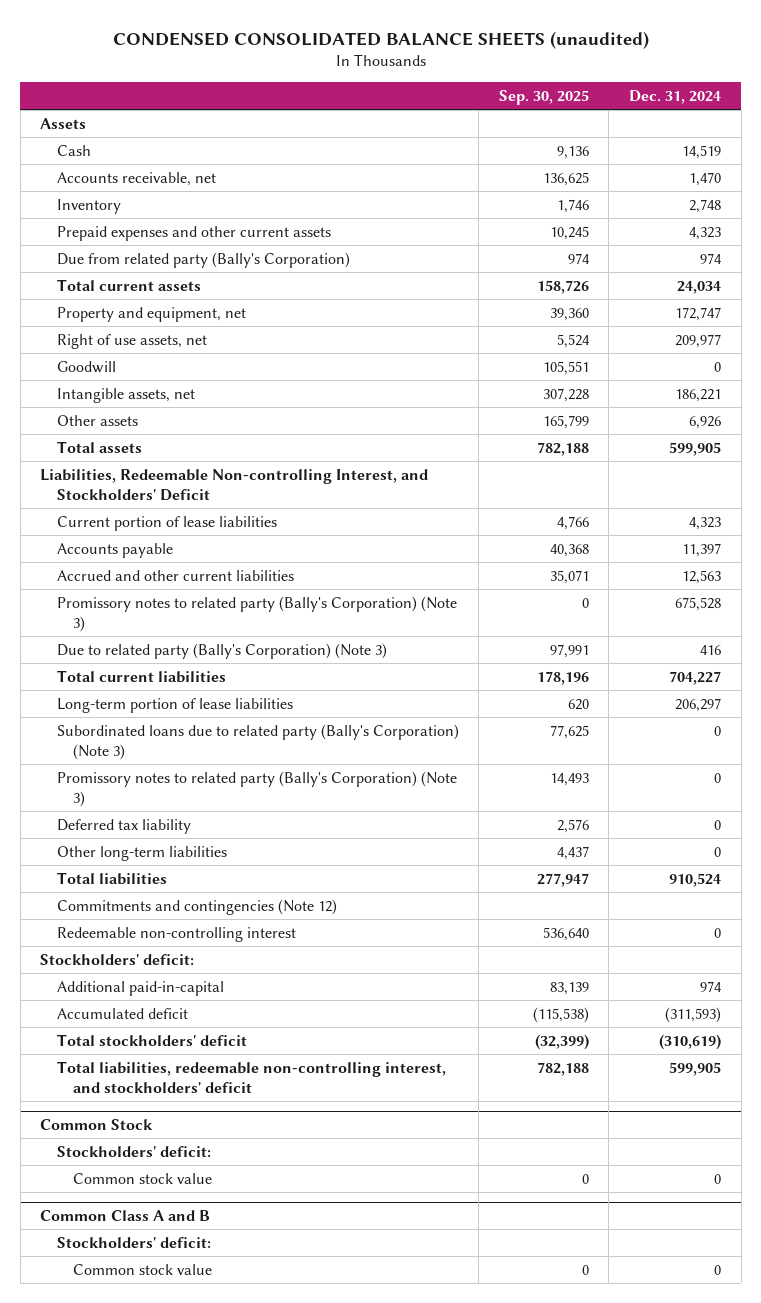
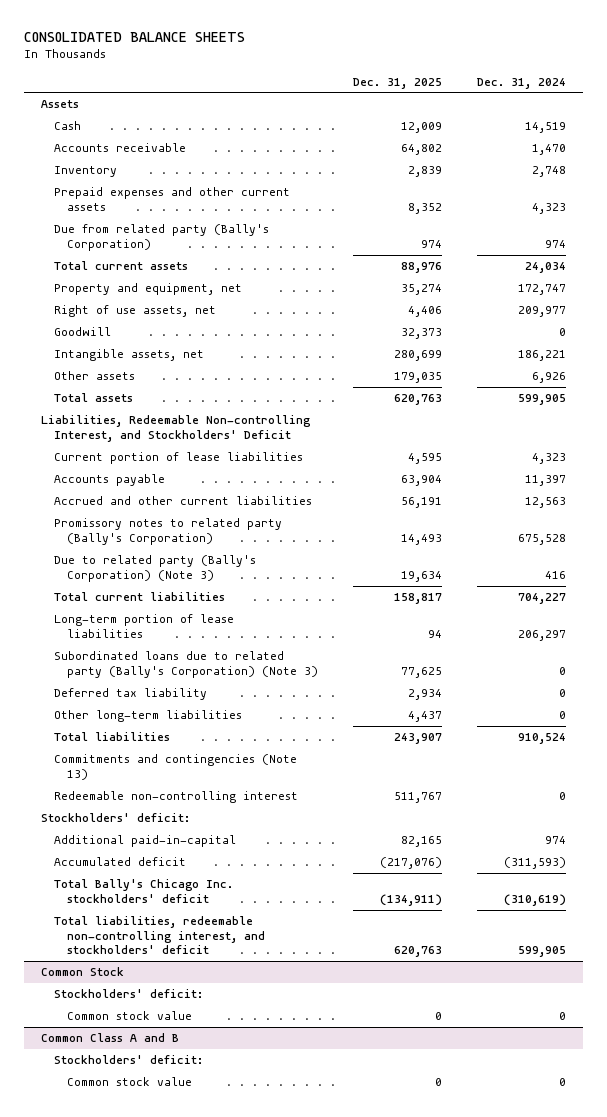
[112,30,649,49] CONDENSED CONSOLIDATED BALANCE SHEETS (unaudited) -> [23,32,245,43] CONSOLIDATED BALANCE SHEETS
[498,90,589,106] Sep. 30, 2025 -> none
none -> [353,77,443,89] Dec. 31, 2025
[56,171,216,186] Accounts receivable, net -> [54,143,187,153] Accounts receivable
[56,595,457,632] Promissory notes to related party (Bally's Corporation) (Note 3) -> [54,518,283,545] Promissory notes to related party (Bally's Corporation)
[56,770,457,807] Promissory notes to related party (Bally's Corporation) (Note 3) -> none
[56,898,337,915] Commitments and contingencies (Note 12) -> [54,754,298,780] Commitments and contingencies (Note 13)
[56,1033,247,1046] Total stockholders' deficit -> [54,879,234,903] Total Bally's Chicago Inc. stockholders' deficit

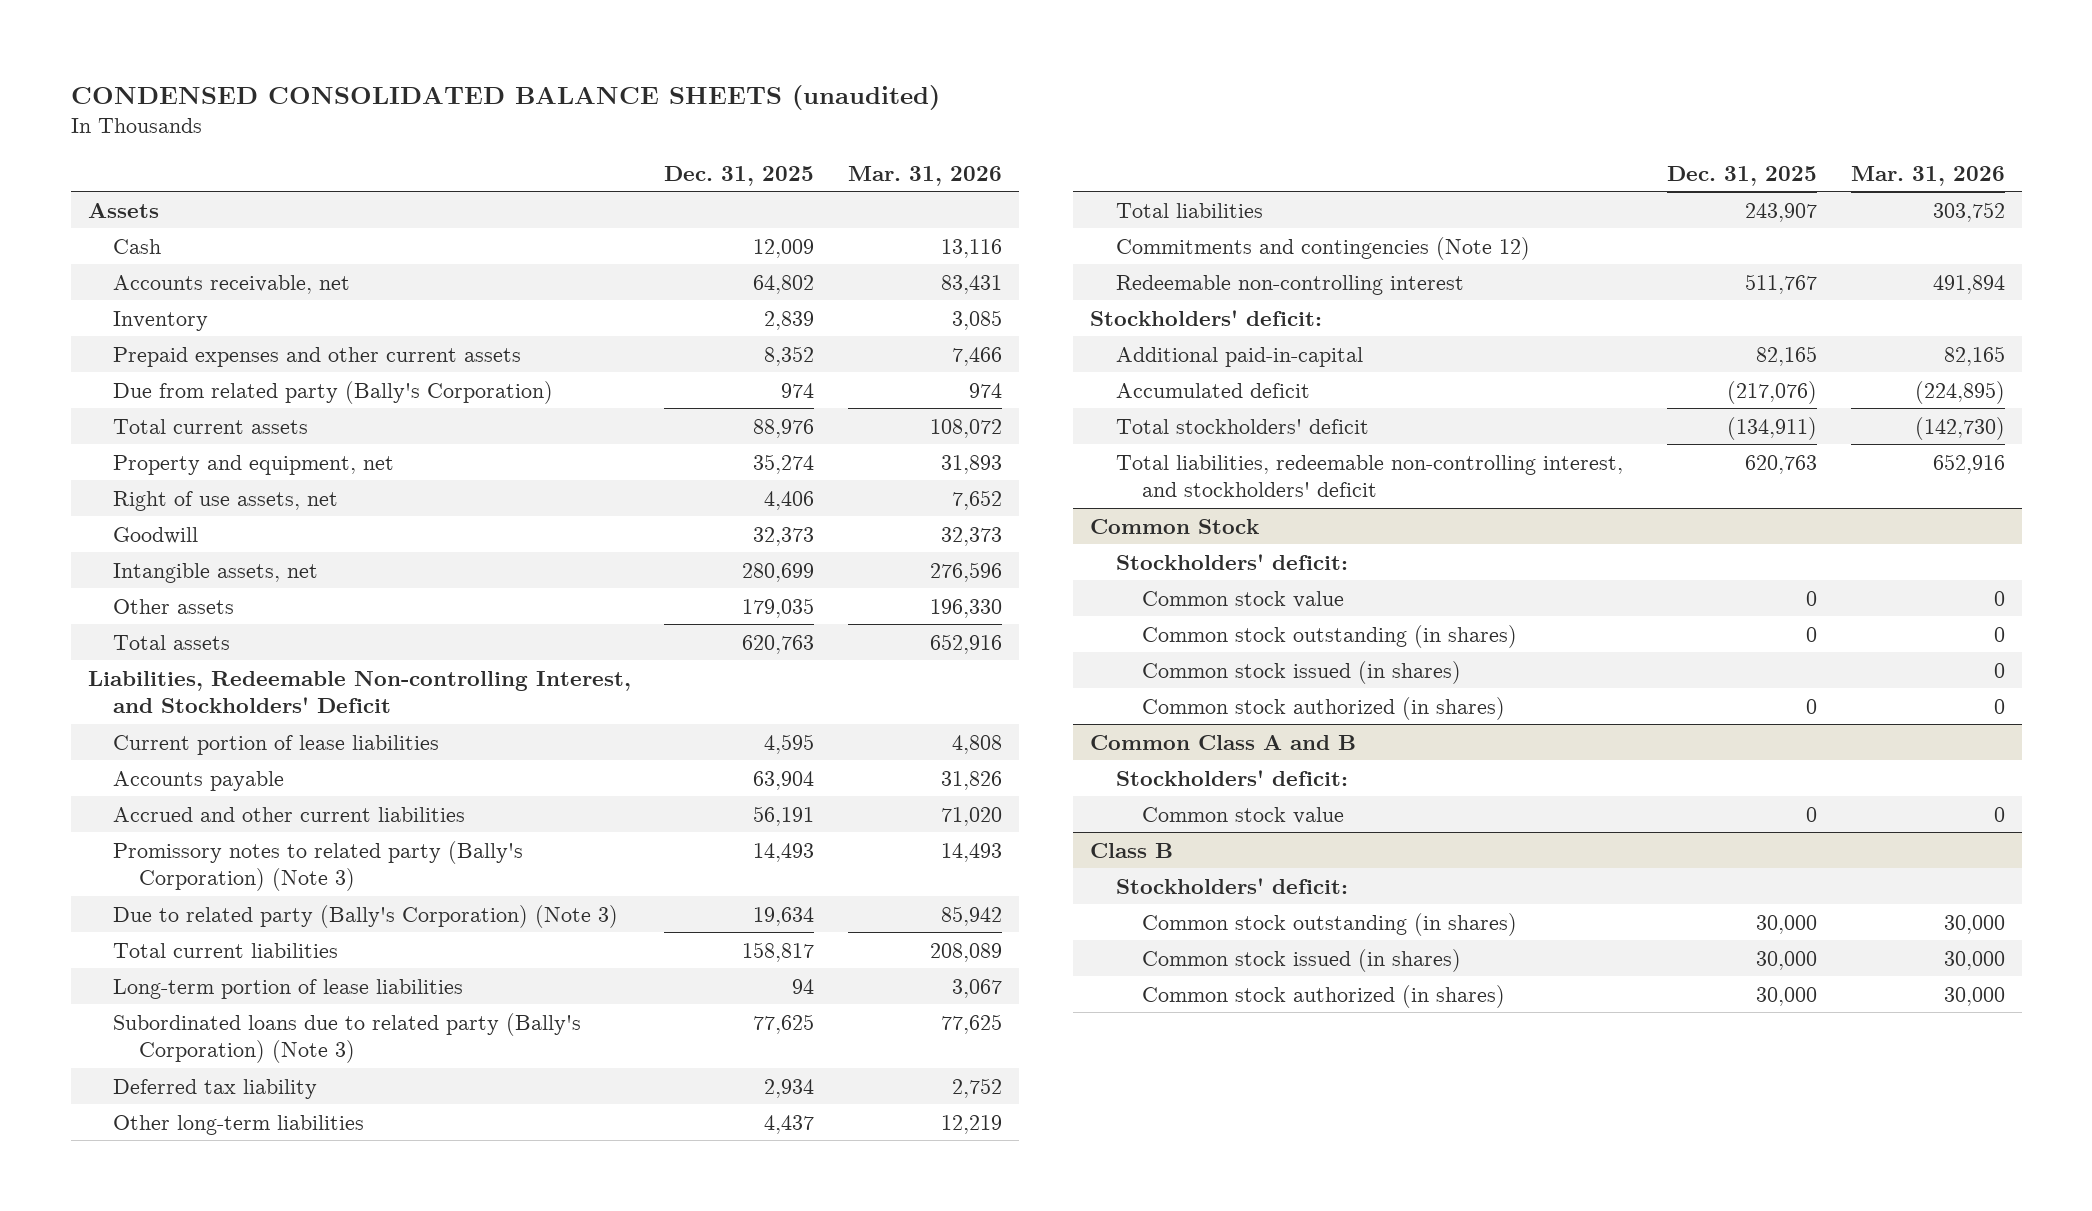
[23,32,245,43] CONSOLIDATED BALANCE SHEETS -> [70,85,940,111] CONDENSED CONSOLIDATED BALANCE SHEETS (unaudited)
[477,77,567,89] Dec. 31, 2024 -> none
none -> [848,165,1003,186] Mar. 31, 2026
[54,143,187,153] Accounts receivable -> [113,274,351,294] Accounts receivable, net
[54,518,283,545] Promissory notes to related party (Bally's Corporation) -> [113,840,524,891] Promissory notes to related party (Bally's Corporation) (Note 3)
[54,754,298,780] Commitments and contingencies (Note 13) -> [1115,236,1530,260] Commitments and contingencies (Note 12)
[54,879,234,903] Total Bally's Chicago Inc. stockholders' deficit -> [1115,418,1369,434] Total stockholders' deficit
none -> [1141,624,1517,648] Common stock outstanding (in shares)
none -> [1141,660,1461,684] Common stock issued (in shares)
none -> [1141,696,1505,720] Common stock authorized (in shares)
none -> [1090,842,1174,858] Class B
none -> [1115,877,1348,894] Stockholders' deficit:
none -> [1141,912,1517,936] Common stock outstanding (in shares)
none -> [1141,948,1461,972] Common stock issued (in shares)
none -> [1141,984,1505,1008] Common stock authorized (in shares)

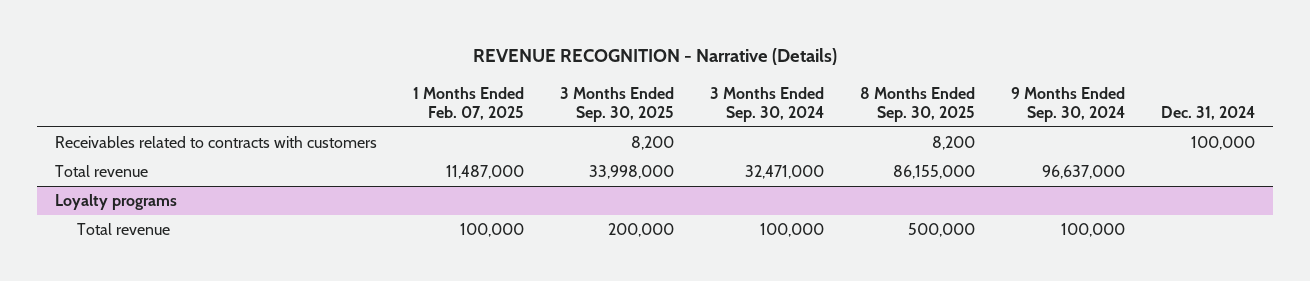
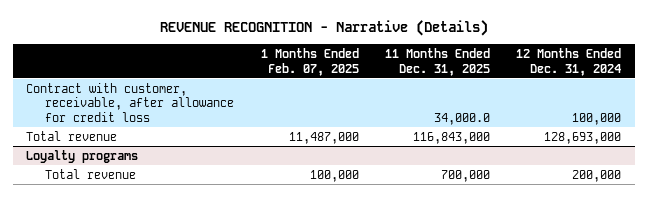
[560,86,675,122] 3 Months Ended Sep. 30, 2025 -> none
[710,86,825,122] 3 Months Ended Sep. 30, 2024 -> none
[860,86,976,122] 8 Months Ended Sep. 30, 2025 -> none
[1010,86,1125,122] 9 Months Ended Sep. 30, 2024 -> none
[1160,105,1255,120] Dec. 31, 2024 -> none
none -> [385,48,491,76] 11 Months Ended Dec. 31, 2025
none -> [516,48,622,76] 12 Months Ended Dec. 31, 2024
[55,136,378,149] Receivables related to contracts with customers -> [26,82,235,122] Contract with customer, receivable, after allowance for credit loss

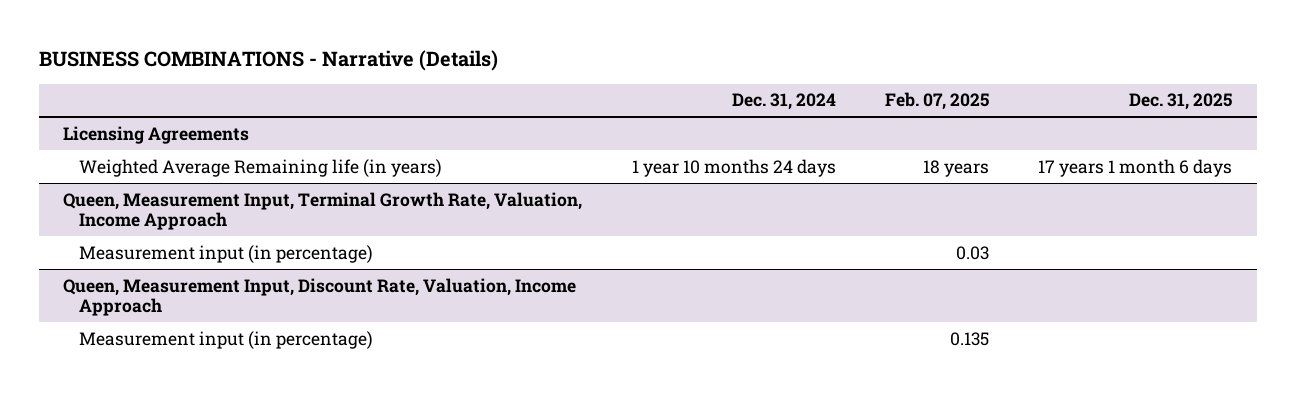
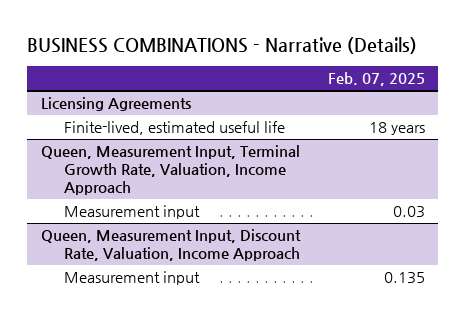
[731,93,836,111] Dec. 31, 2024 -> none
[1129,93,1233,111] Dec. 31, 2025 -> none
[79,158,443,177] Weighted Average Remaining life (in years) -> [64,121,286,136] Finite-lived, estimated useful life
[79,244,374,263] Measurement input (in percentage) -> [64,205,201,220] Measurement input
[79,330,374,349] Measurement input (in percentage) -> [64,271,201,286] Measurement input

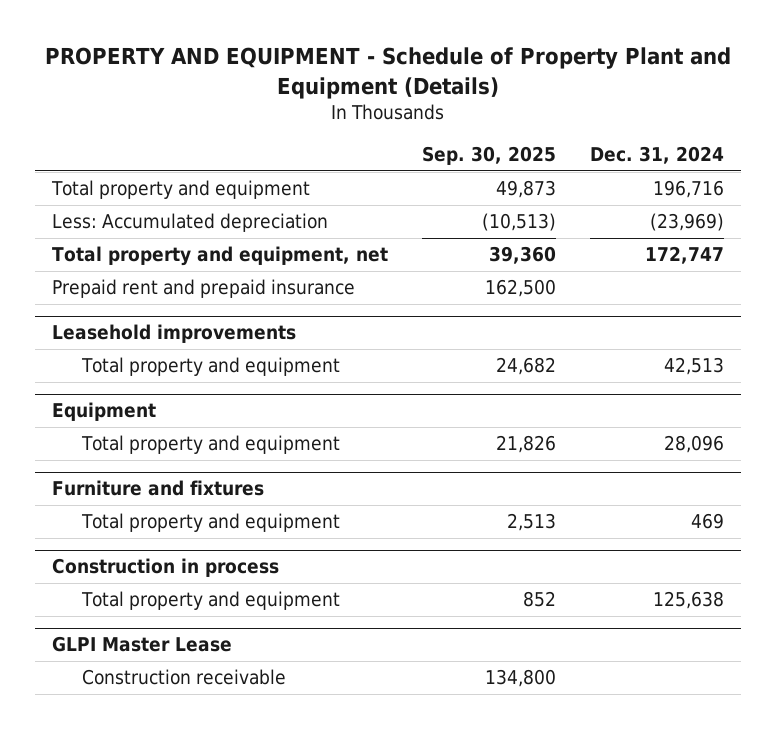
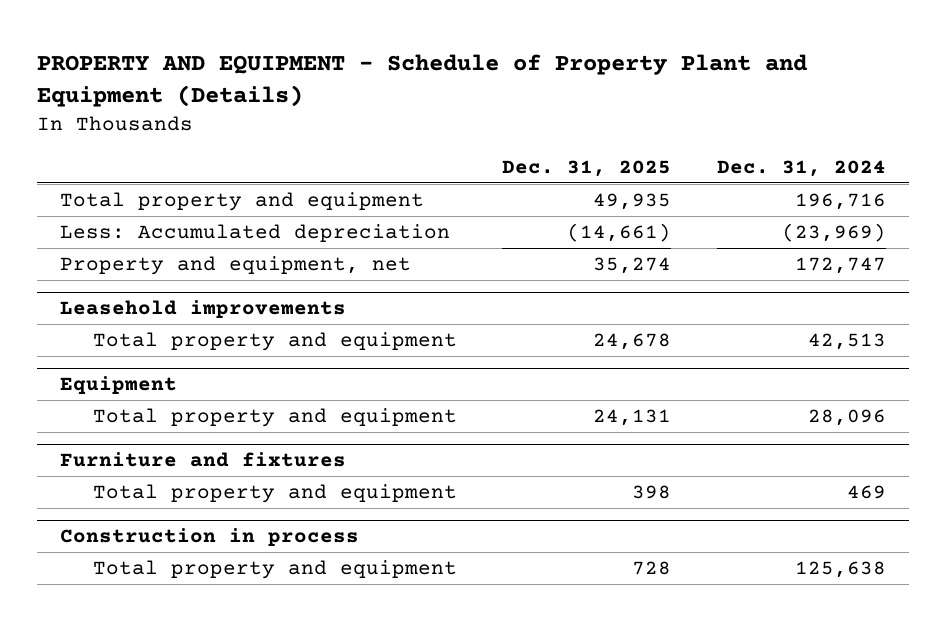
[421,146,556,166] Sep. 30, 2025 -> none
none -> [502,159,672,177] Dec. 31, 2025
[52,279,356,299] Prepaid rent and prepaid insurance -> none
[52,246,389,267] Total property and equipment, net -> [60,255,412,275] Property and equipment, net
[52,636,233,653] GLPI Master Lease -> none
[82,669,287,686] Construction receivable -> none

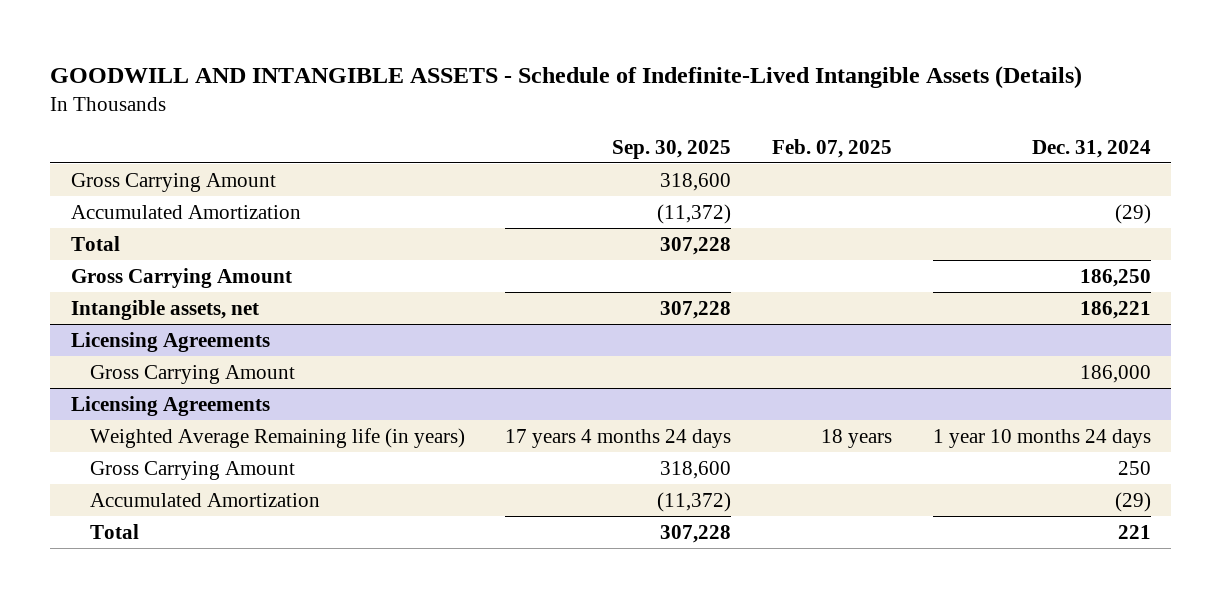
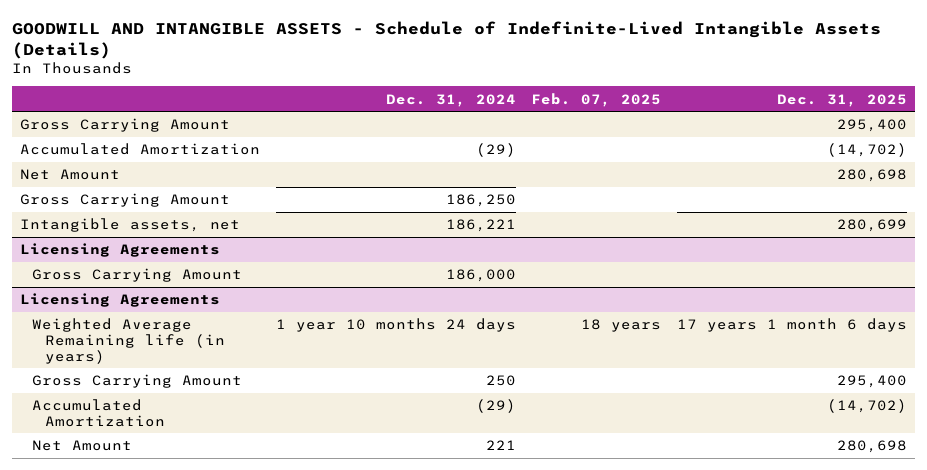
[612,139,732,159] Sep. 30, 2025 -> none
none -> [776,93,907,107] Dec. 31, 2025
[70,235,120,251] Total -> [20,169,121,181] Net Amount
[89,523,139,539] Total -> [32,440,133,452] Net Amount

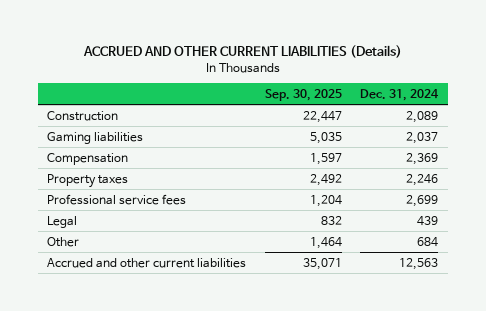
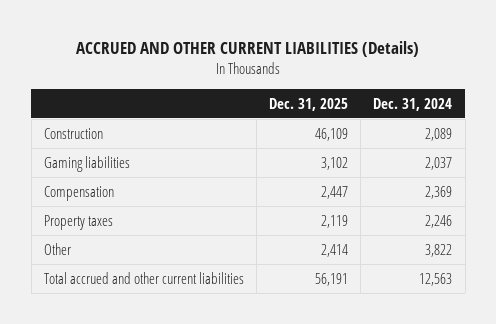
[264,88,342,101] Sep. 30, 2025 -> none
none -> [269,97,349,111] Dec. 31, 2025
[47,193,187,205] Professional service fees -> none
[47,215,78,228] Legal -> none
[417,236,439,247] 684 -> [425,243,453,257] 3,822
[47,257,247,268] Accrued and other current liabilities -> [43,271,244,284] Total accrued and other current liabilities

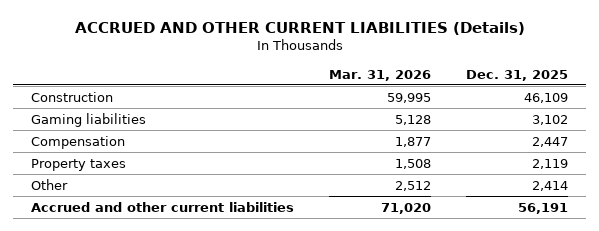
[373,97,453,111] Dec. 31, 2024 -> none
none -> [329,69,432,81] Mar. 31, 2026
[43,271,244,284] Total accrued and other current liabilities -> [30,201,294,212] Accrued and other current liabilities

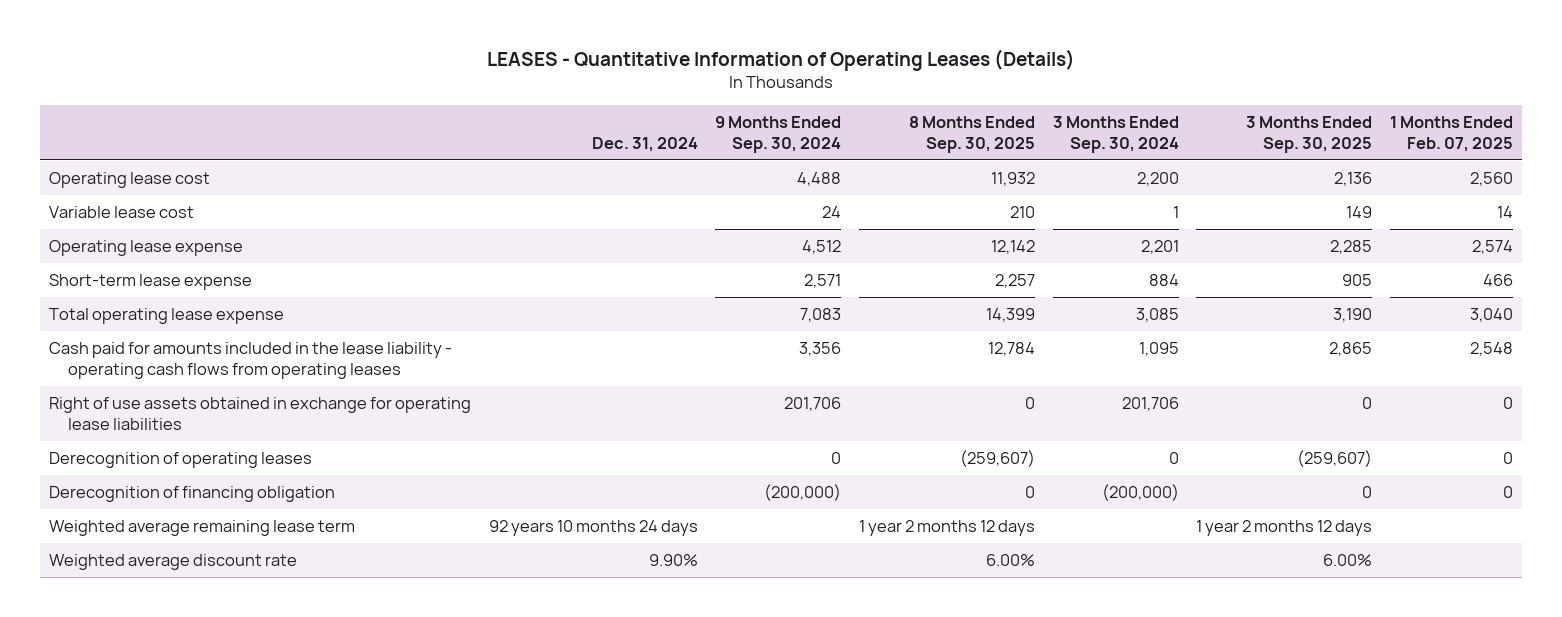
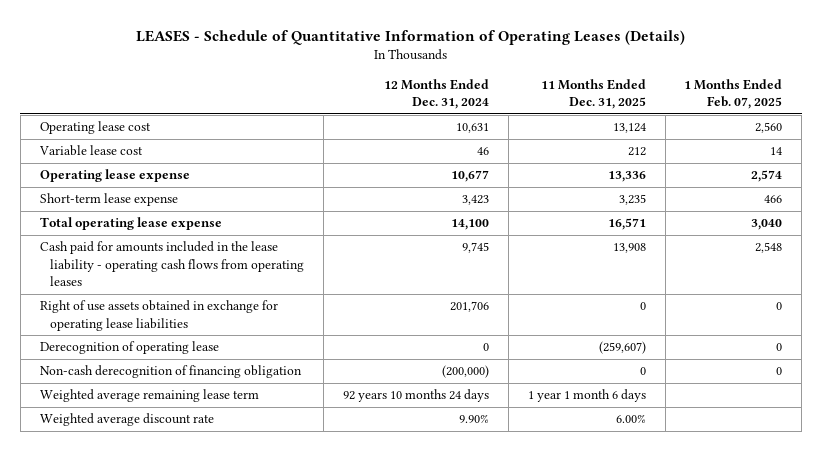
[487,49,1076,72] LEASES - Quantitative Information of Operating Leases (Details) -> [135,29,685,45] LEASES - Schedule of Quantitative Information of Operating Leases (Details)
[591,136,698,152] Dec. 31, 2024 -> none
[715,115,842,153] 9 Months Ended Sep. 30, 2024 -> none
[909,115,1036,153] 8 Months Ended Sep. 30, 2025 -> none
[1052,115,1179,153] 3 Months Ended Sep. 30, 2024 -> none
[1246,115,1373,153] 3 Months Ended Sep. 30, 2025 -> none
none -> [383,78,489,110] 12 Months Ended Dec. 31, 2024
none -> [540,78,646,110] 11 Months Ended Dec. 31, 2025
[49,451,313,468] Derecognition of operating leases -> [39,341,219,355] Derecognition of operating lease
[49,485,336,502] Derecognition of financing obligation -> [39,365,302,379] Non-cash derecognition of financing obligation

